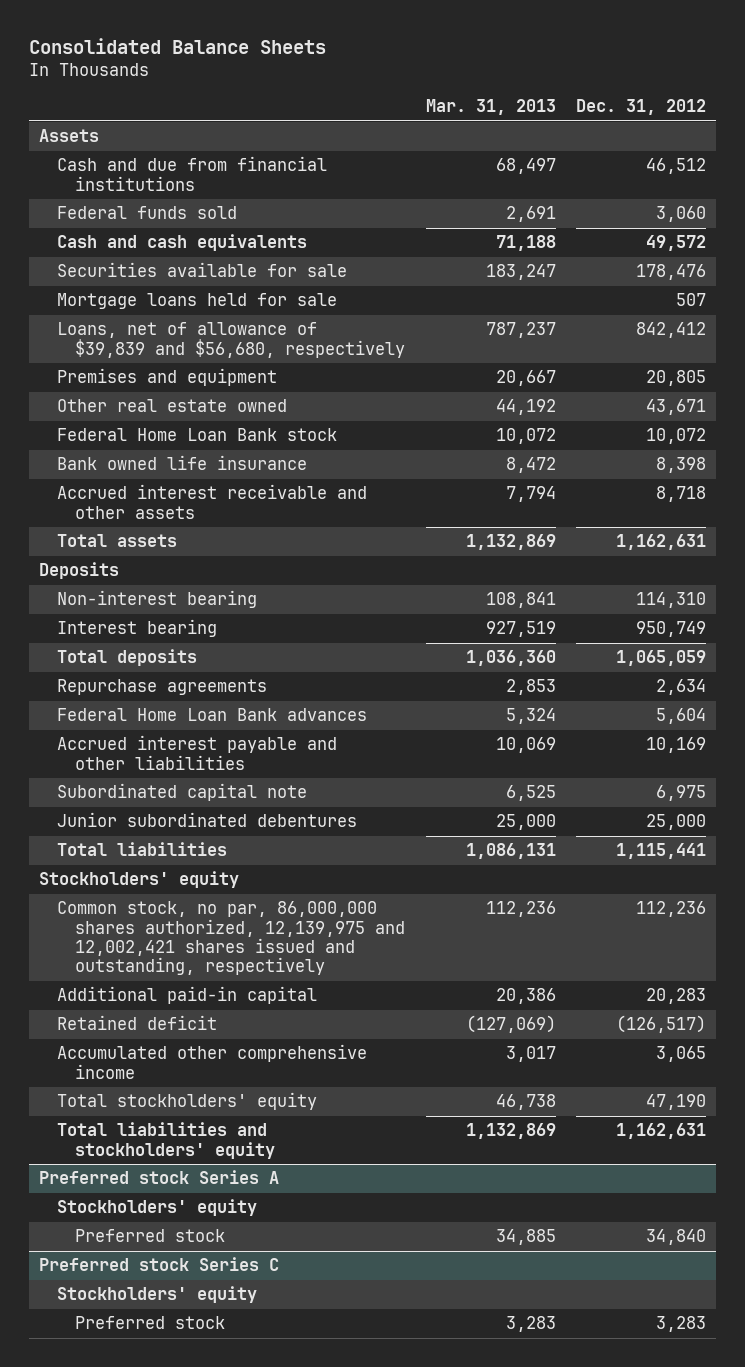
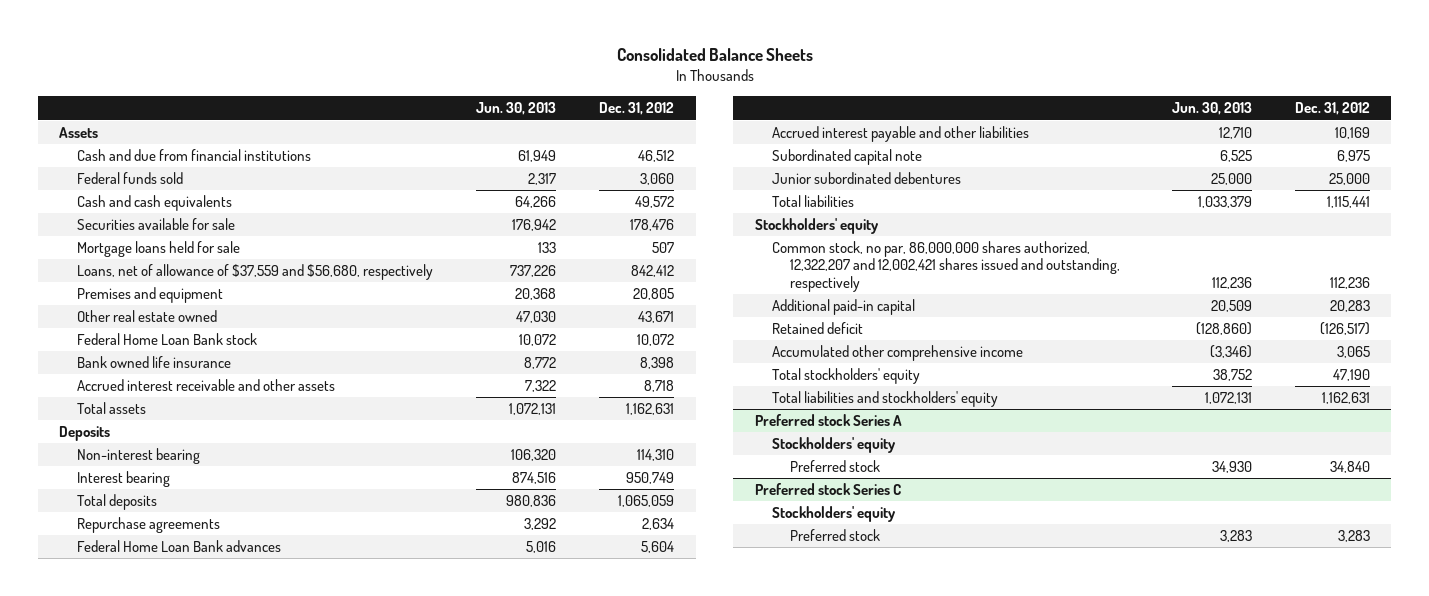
[425,99,556,116] Mar. 31, 2013 -> none
none -> [476,102,557,116] Jun. 30, 2013
[56,322,406,358] Loans, net of allowance of $39,839 and $56,680, respectively -> [76,264,433,281] Loans, net of allowance of $37,559 and $56,680, respectively
[56,901,406,976] Common stock, no par, 86,000,000 shares authorized, 12,139,975 and 12,002,421 shares issued and outstanding, respectively -> [772,241,1120,292] Common stock, no par, 86,000,000 shares authorized, 12,322,207 and 12,002,421 shares issued and outstanding, respectively

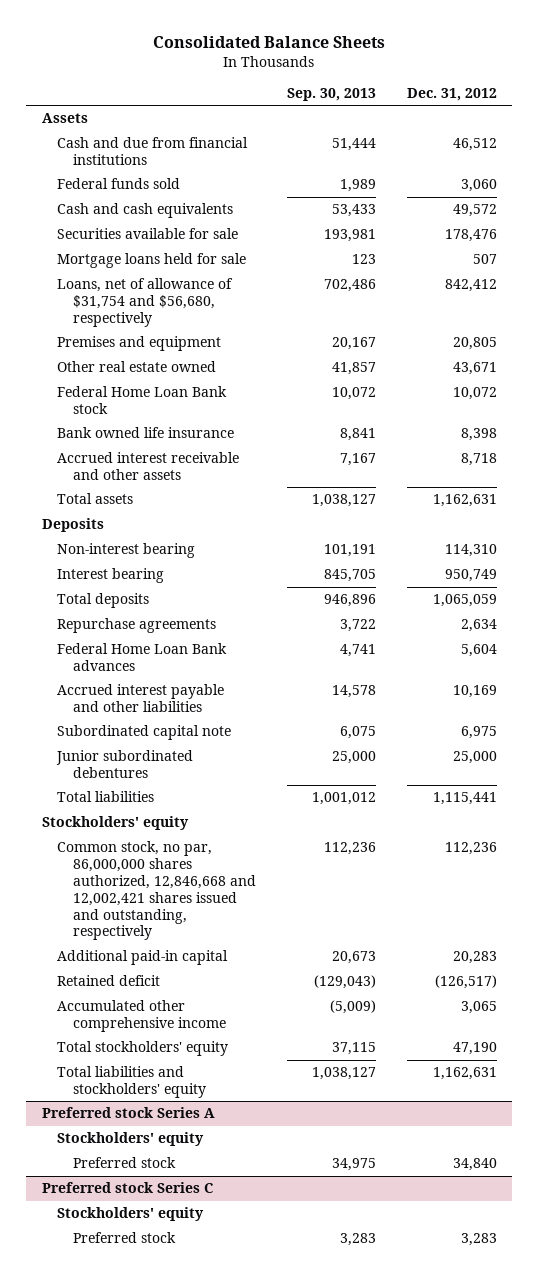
[476,102,557,116] Jun. 30, 2013 -> none
none -> [286,87,376,101] Sep. 30, 2013
[76,264,433,281] Loans, net of allowance of $37,559 and $56,680, respectively -> [57,278,234,327] Loans, net of allowance of $31,754 and $56,680, respectively
[772,241,1120,292] Common stock, no par, 86,000,000 shares authorized, 12,322,207 and 12,002,421 shares issued and outstanding, respectively -> [57,841,256,941] Common stock, no par, 86,000,000 shares authorized, 12,846,668 and 12,002,421 shares issued and outstanding, respectively

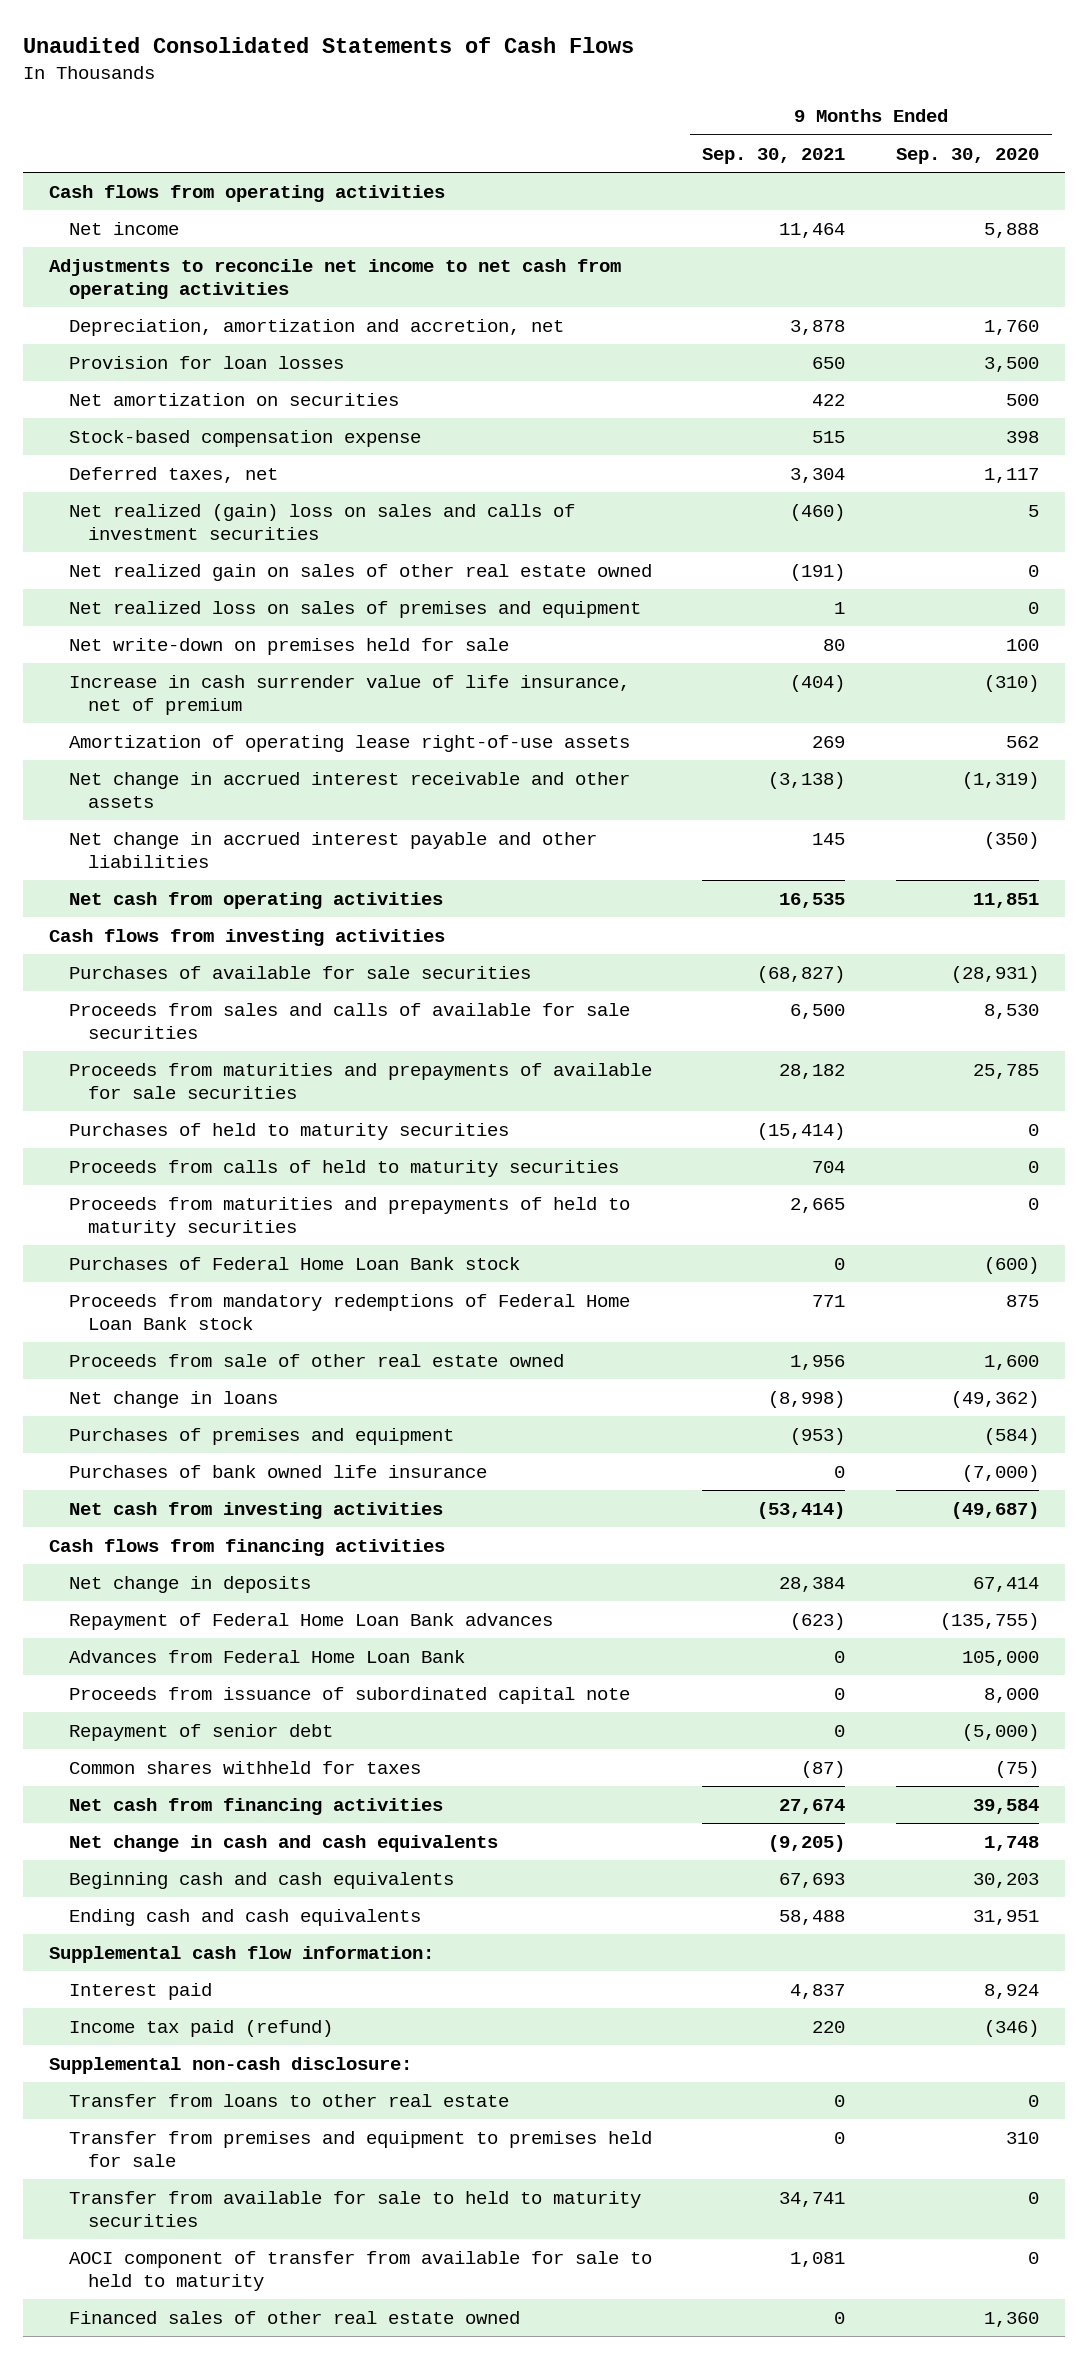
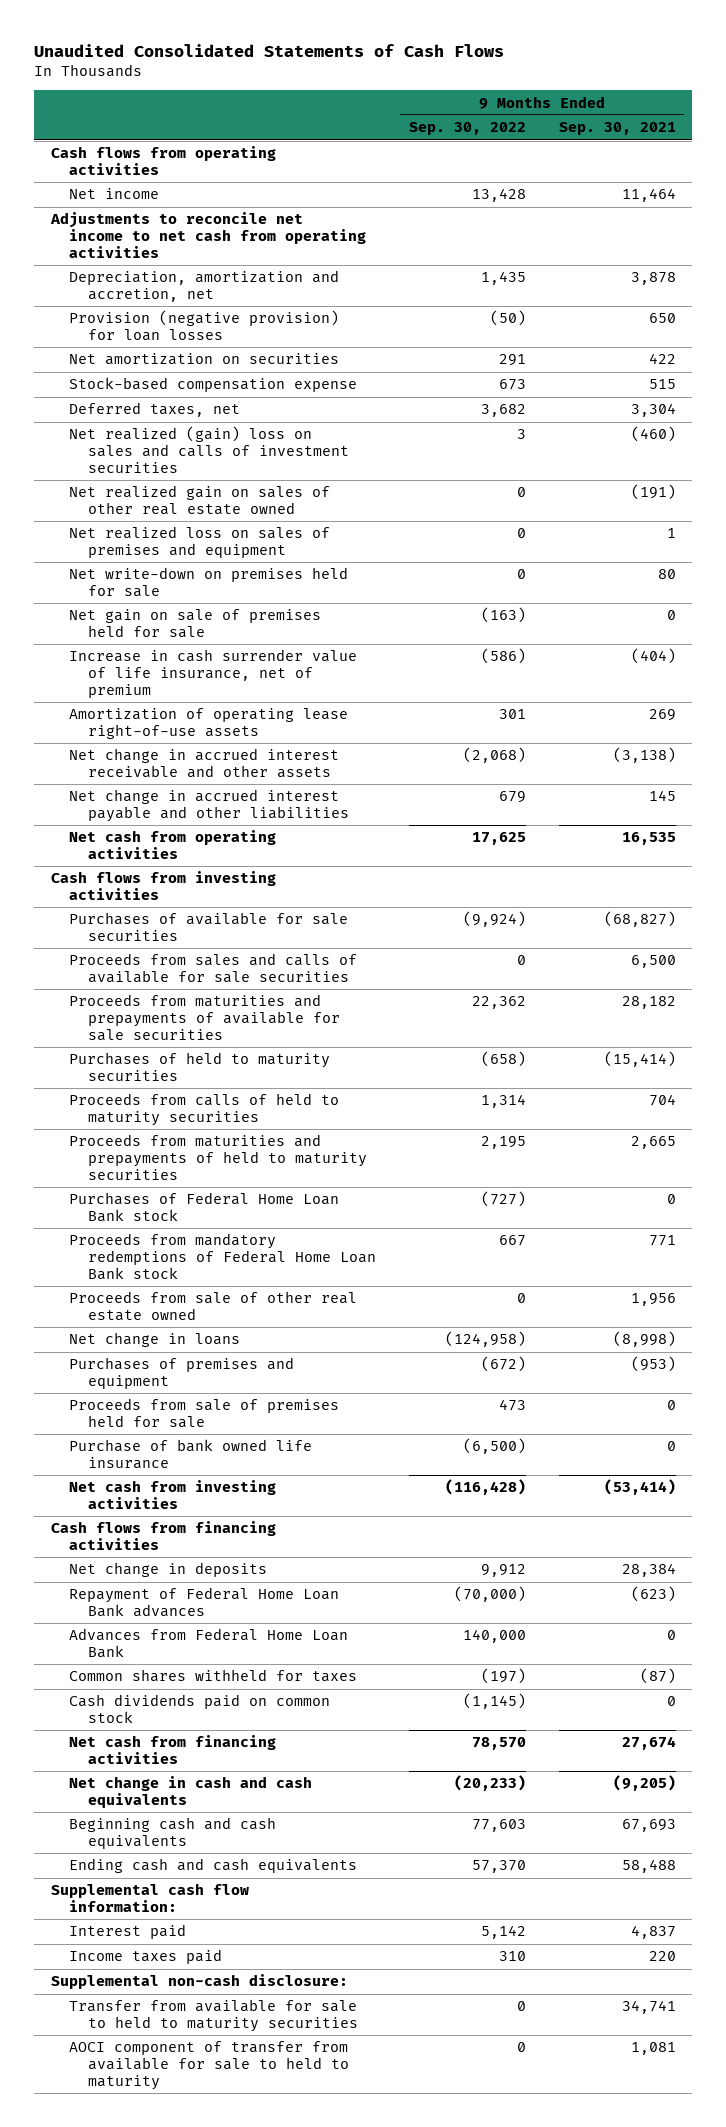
[896,147,1040,164] Sep. 30, 2020 -> none
none -> [408,122,526,136] Sep. 30, 2022
[68,355,344,369] Provision for loan losses -> [69,310,340,342] Provision (negative provision) for loan losses
none -> [69,609,322,639] Net gain on sale of premises held for sale
none -> [69,1398,340,1429] Proceeds from sale of premises held for sale
[68,1464,487,1478] Purchases of bank owned life insurance -> [69,1439,313,1470] Purchase of bank owned life insurance
[68,1686,630,1704] Proceeds from issuance of subordinated capital note -> none
[68,1723,333,1741] Repayment of senior debt -> none
none -> [69,1694,331,1724] Cash dividends paid on common stock
[68,2019,333,2037] Income tax paid (refund) -> [69,1949,223,1965] Income taxes paid
[68,2093,509,2107] Transfer from loans to other real estate -> none
[68,2130,652,2167] Transfer from premises and equipment to premises held for sale -> none
[68,2310,520,2324] Financed sales of other real estate owned -> none

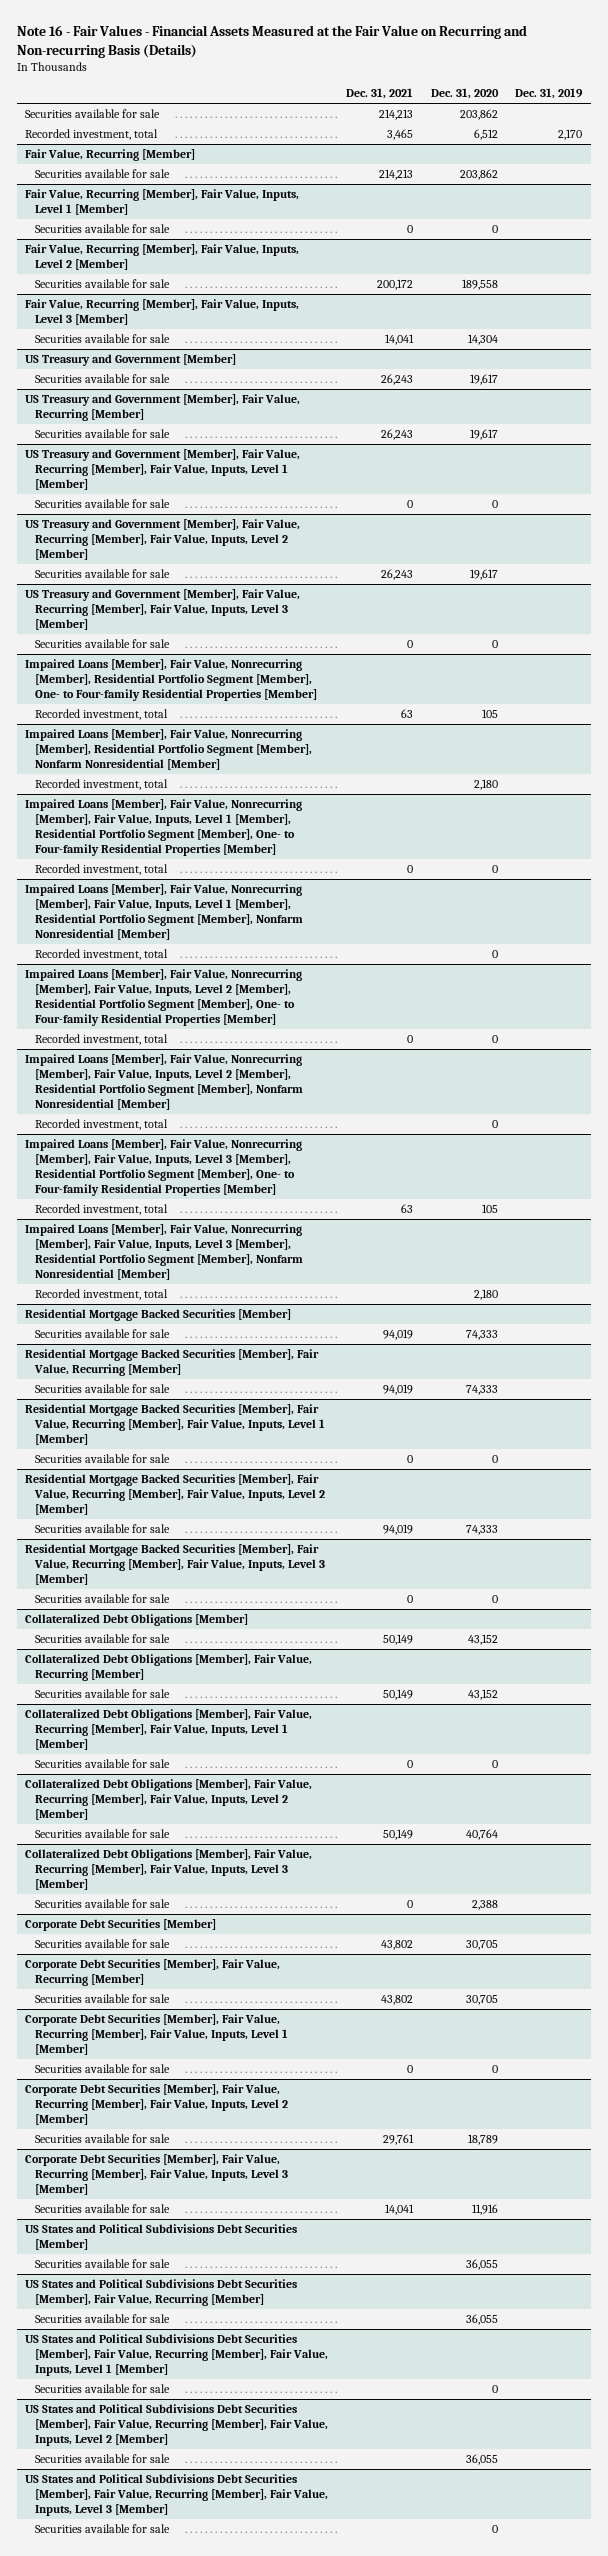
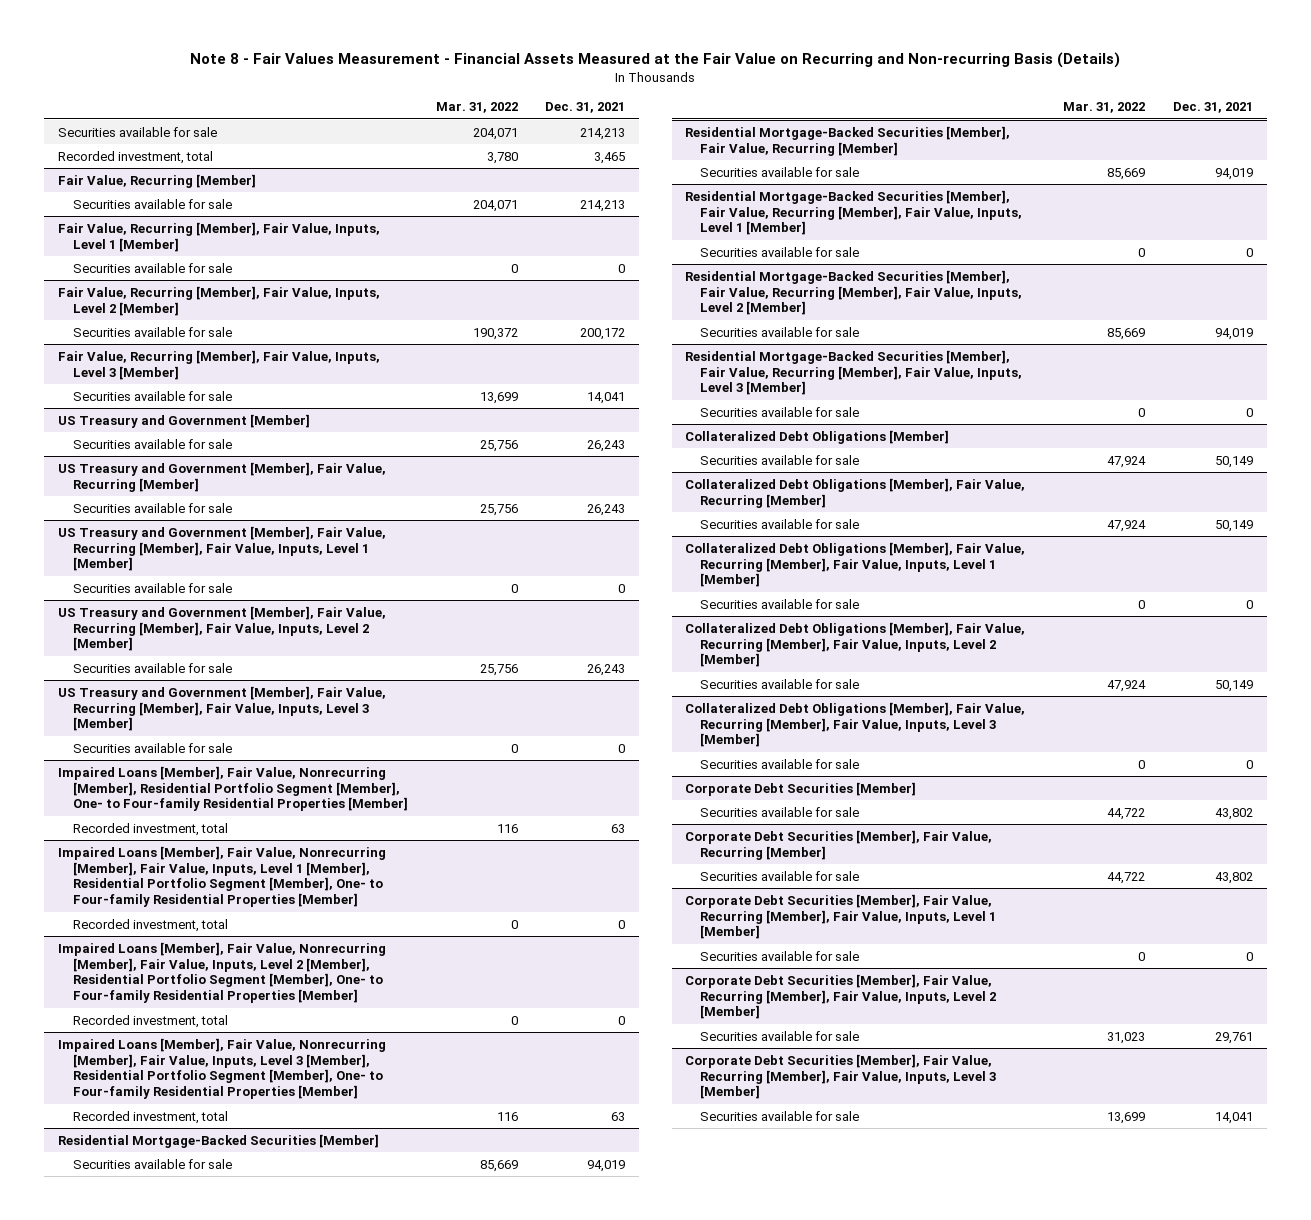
[16,24,527,58] Note 16 - Fair Values - Financial Assets Measured at the Fair Value on Recurring and Non-recurring Basis (Details) -> [190,52,1121,69] Note 8 - Fair Values Measurement - Financial Assets Measured at the Fair Value on Recurring and Non-recurring Basis (Details)
[430,88,499,100] Dec. 31, 2020 -> none
[515,88,584,100] Dec. 31, 2019 -> none
none -> [435,102,518,114] Mar. 31, 2022
[25,729,313,771] Impaired Loans [Member], Fair Value, Nonrecurring [Member], Residential Portfolio Segment [Member], Nonfarm Nonresidential [Member] -> none
[35,779,169,791] Recorded investment, total -> none
[25,884,304,941] Impaired Loans [Member], Fair Value, Nonrecurring [Member], Fair Value, Inputs, Level 1 [Member], Residential Portfolio Segment [Member], Nonfarm Nonresidential [Member] -> none
[35,949,169,961] Recorded investment, total -> none
[25,1054,304,1111] Impaired Loans [Member], Fair Value, Nonrecurring [Member], Fair Value, Inputs, Level 2 [Member], Residential Portfolio Segment [Member], Nonfarm Nonresidential [Member] -> none
[35,1119,169,1131] Recorded investment, total -> none
[25,1224,304,1281] Impaired Loans [Member], Fair Value, Nonrecurring [Member], Fair Value, Inputs, Level 3 [Member], Residential Portfolio Segment [Member], Nonfarm Nonresidential [Member] -> none
[35,1289,169,1301] Recorded investment, total -> none
[25,1309,292,1322] Residential Mortgage Backed Securities [Member] -> [58,1133,380,1148] Residential Mortgage-Backed Securities [Member]
[25,1349,320,1377] Residential Mortgage Backed Securities [Member], Fair Value, Recurring [Member] -> [685,125,1011,156] Residential Mortgage-Backed Securities [Member], Fair Value, Recurring [Member]
[25,1404,326,1446] Residential Mortgage Backed Securities [Member], Fair Value, Recurring [Member], Fair Value, Inputs, Level 1 [Member] -> [685,189,1023,236] Residential Mortgage-Backed Securities [Member], Fair Value, Recurring [Member], Fair Value, Inputs, Level 1 [Member]
[25,1474,326,1516] Residential Mortgage Backed Securities [Member], Fair Value, Recurring [Member], Fair Value, Inputs, Level 2 [Member] -> [685,269,1023,316] Residential Mortgage-Backed Securities [Member], Fair Value, Recurring [Member], Fair Value, Inputs, Level 2 [Member]
[25,1544,326,1586] Residential Mortgage Backed Securities [Member], Fair Value, Recurring [Member], Fair Value, Inputs, Level 3 [Member] -> [685,349,1023,396] Residential Mortgage-Backed Securities [Member], Fair Value, Recurring [Member], Fair Value, Inputs, Level 3 [Member]
[25,2224,298,2251] US States and Political Subdivisions Debt Securities [Member] -> none
[35,2259,171,2269] Securities available for sale -> none
[25,2279,298,2307] US States and Political Subdivisions Debt Securities [Member], Fair Value, Recurring [Member] -> none
[35,2314,171,2324] Securities available for sale -> none
[25,2334,329,2377] US States and Political Subdivisions Debt Securities [Member], Fair Value, Recurring [Member], Fair Value, Inputs, Level 1 [Member] -> none
[35,2384,171,2394] Securities available for sale -> none
[25,2404,329,2447] US States and Political Subdivisions Debt Securities [Member], Fair Value, Recurring [Member], Fair Value, Inputs, Level 2 [Member] -> none
[35,2454,171,2464] Securities available for sale -> none
[25,2474,329,2517] US States and Political Subdivisions Debt Securities [Member], Fair Value, Recurring [Member], Fair Value, Inputs, Level 3 [Member] -> none
[35,2524,171,2534] Securities available for sale -> none

